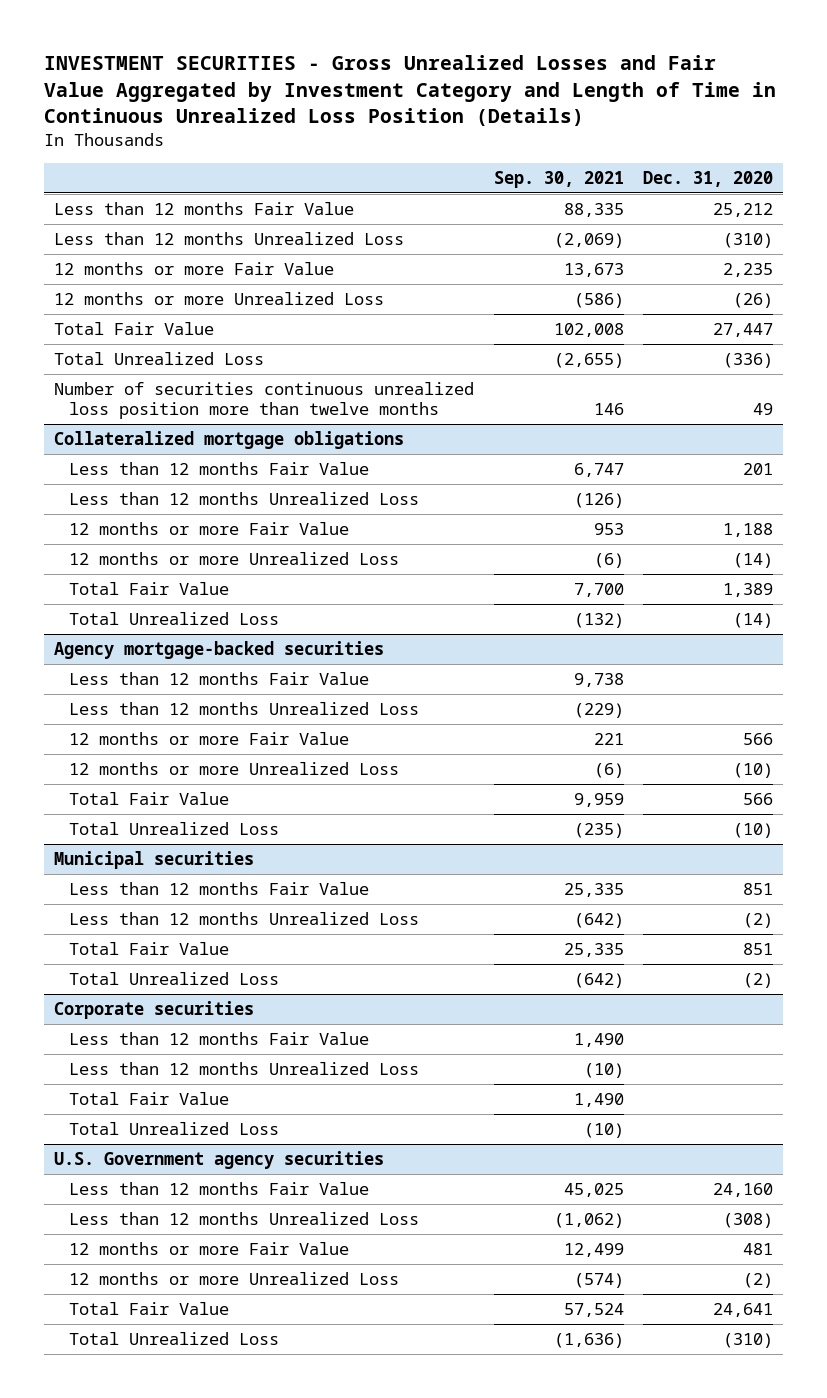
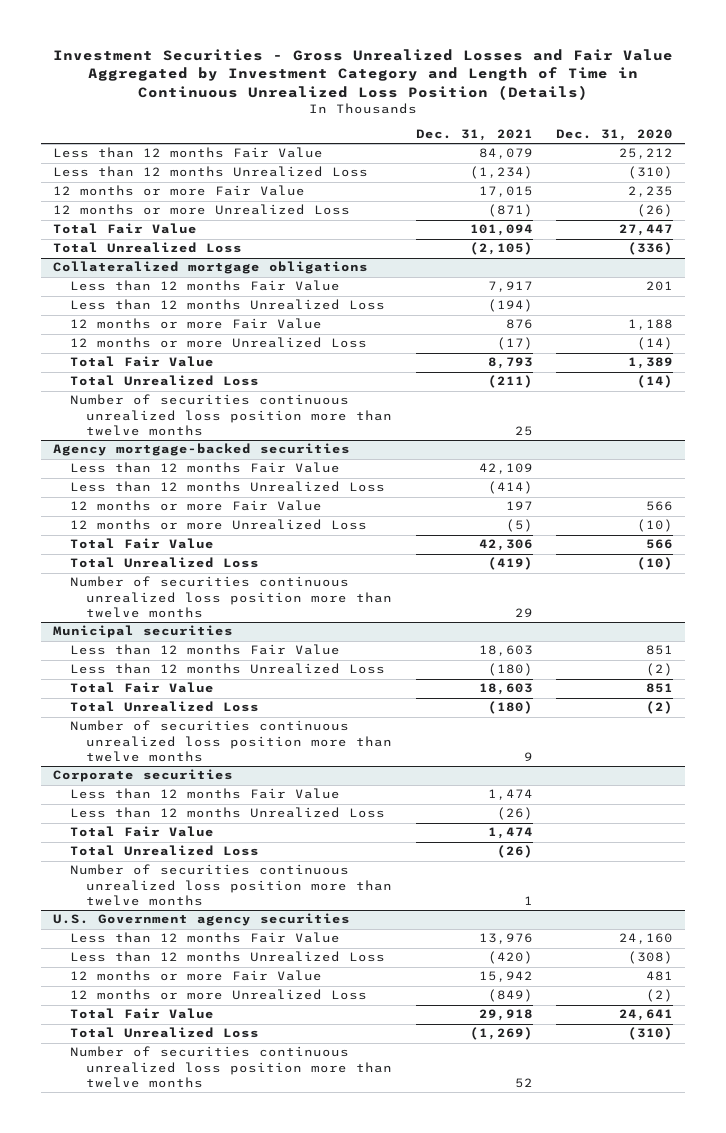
[44,55,777,127] INVESTMENT SECURITIES - Gross Unrealized Losses and Fair Value Aggregated by Investment Category and Length of Time in Continuous Unrealized Loss Position (Details) -> [53,48,674,100] Investment Securities - Gross Unrealized Losses and Fair Value Aggregated by Investment Category and Length of Time in Continuous Unrealized Loss Position (Details)
[493,170,624,188] Sep. 30, 2021 -> none
none -> [415,129,533,142] Dec. 31, 2021
[53,381,474,420] Number of securities continuous unrealized loss position more than twelve months -> none
none -> [69,394,393,437] Number of securities continuous unrealized loss position more than twelve months
none -> [69,576,393,619] Number of securities continuous unrealized loss position more than twelve months
none -> [69,720,393,763] Number of securities continuous unrealized loss position more than twelve months
none -> [69,864,393,907] Number of securities continuous unrealized loss position more than twelve months
none -> [69,1046,393,1089] Number of securities continuous unrealized loss position more than twelve months

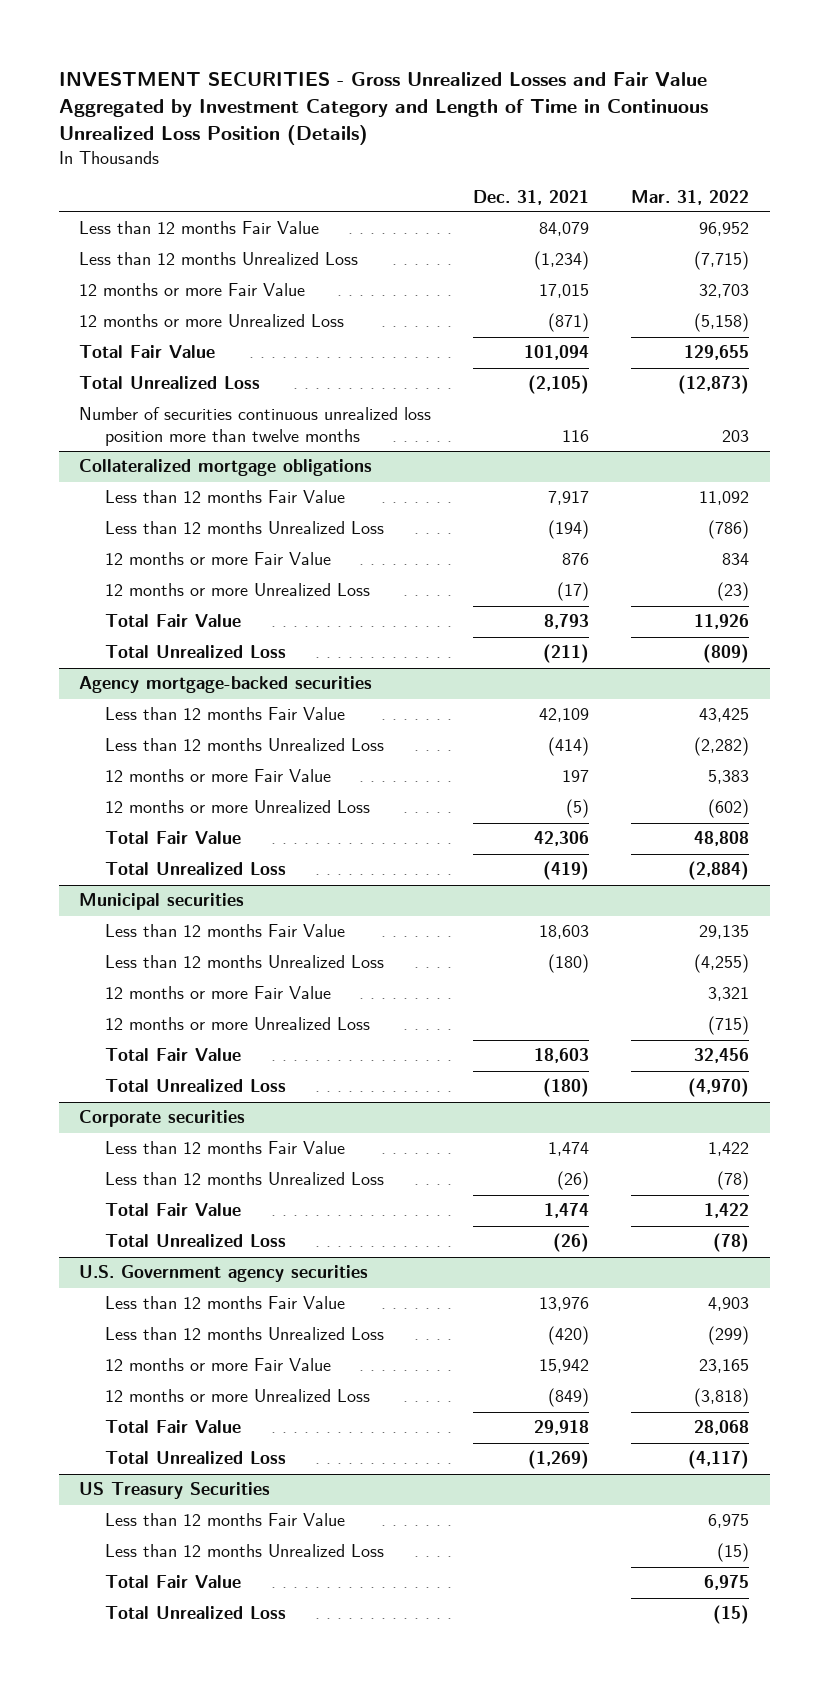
[53,48,674,100] Investment Securities - Gross Unrealized Losses and Fair Value Aggregated by Investment Category and Length of Time in Continuous Unrealized Loss Position (Details) -> [58,71,708,146] INVESTMENT SECURITIES - Gross Unrealized Losses and Fair Value Aggregated by Investment Category and Length of Time in Continuous Unrealized Loss Position (Details)
[556,129,674,142] Dec. 31, 2020 -> none
none -> [630,189,749,205] Mar. 31, 2022
none -> [79,407,432,446] Number of securities continuous unrealized loss position more than twelve months
[69,394,393,437] Number of securities continuous unrealized loss position more than twelve months -> none
[69,576,393,619] Number of securities continuous unrealized loss position more than twelve months -> none
none -> [105,986,332,1000] 12 months or more Fair Value
none -> [105,1017,371,1031] 12 months or more Unrealized Loss
[69,720,393,763] Number of securities continuous unrealized loss position more than twelve months -> none
[69,864,393,907] Number of securities continuous unrealized loss position more than twelve months -> none
[69,1046,393,1089] Number of securities continuous unrealized loss position more than twelve months -> none
none -> [79,1482,271,1500] US Treasury Securities
none -> [105,1513,346,1527] Less than 12 months Fair Value
none -> [105,1544,385,1558] Less than 12 months Unrealized Loss
none -> [105,1575,242,1589] Total Fair Value
none -> [105,1606,287,1620] Total Unrealized Loss

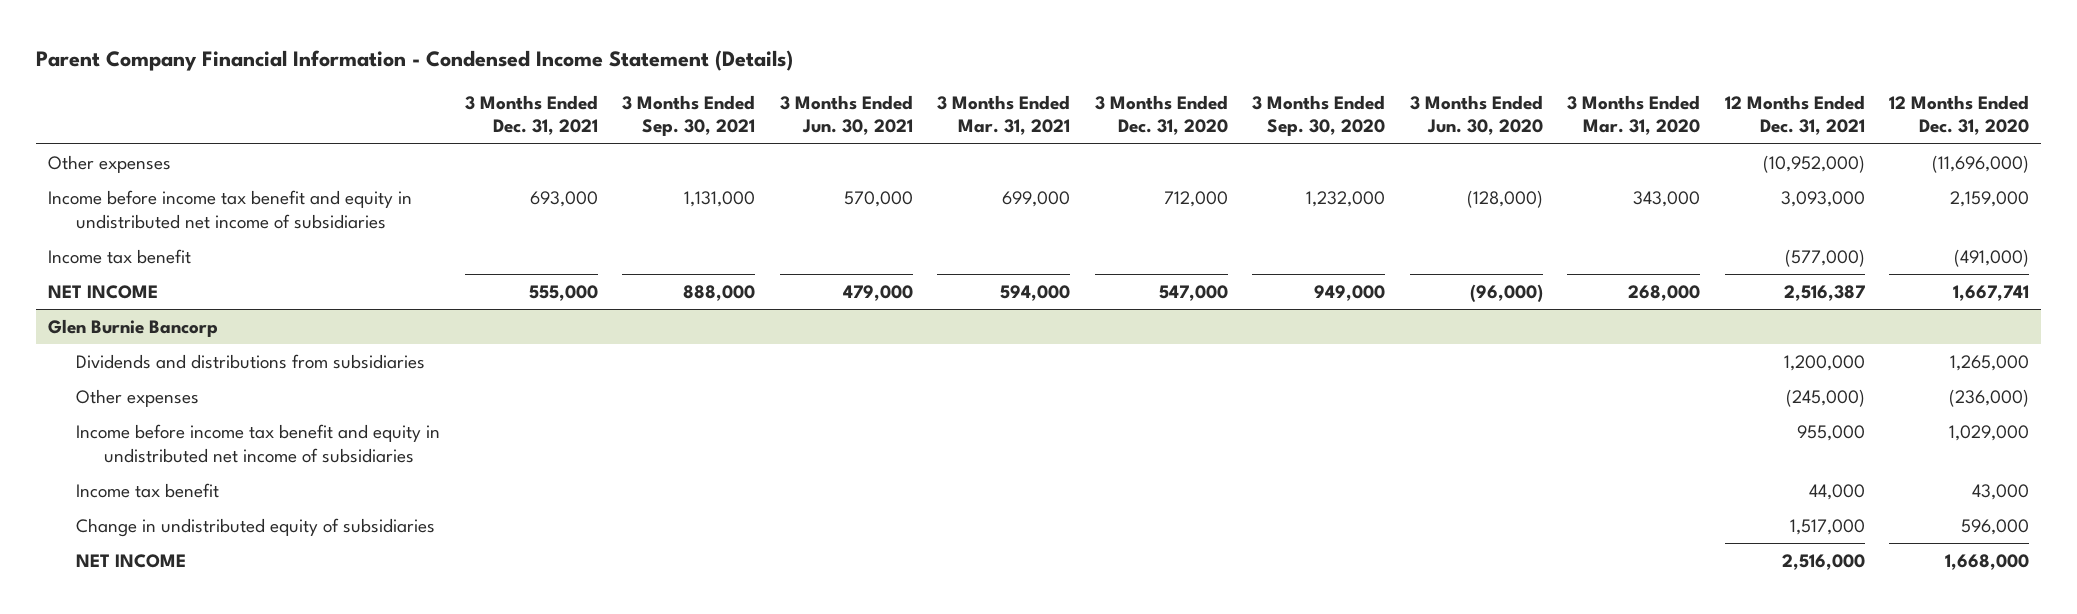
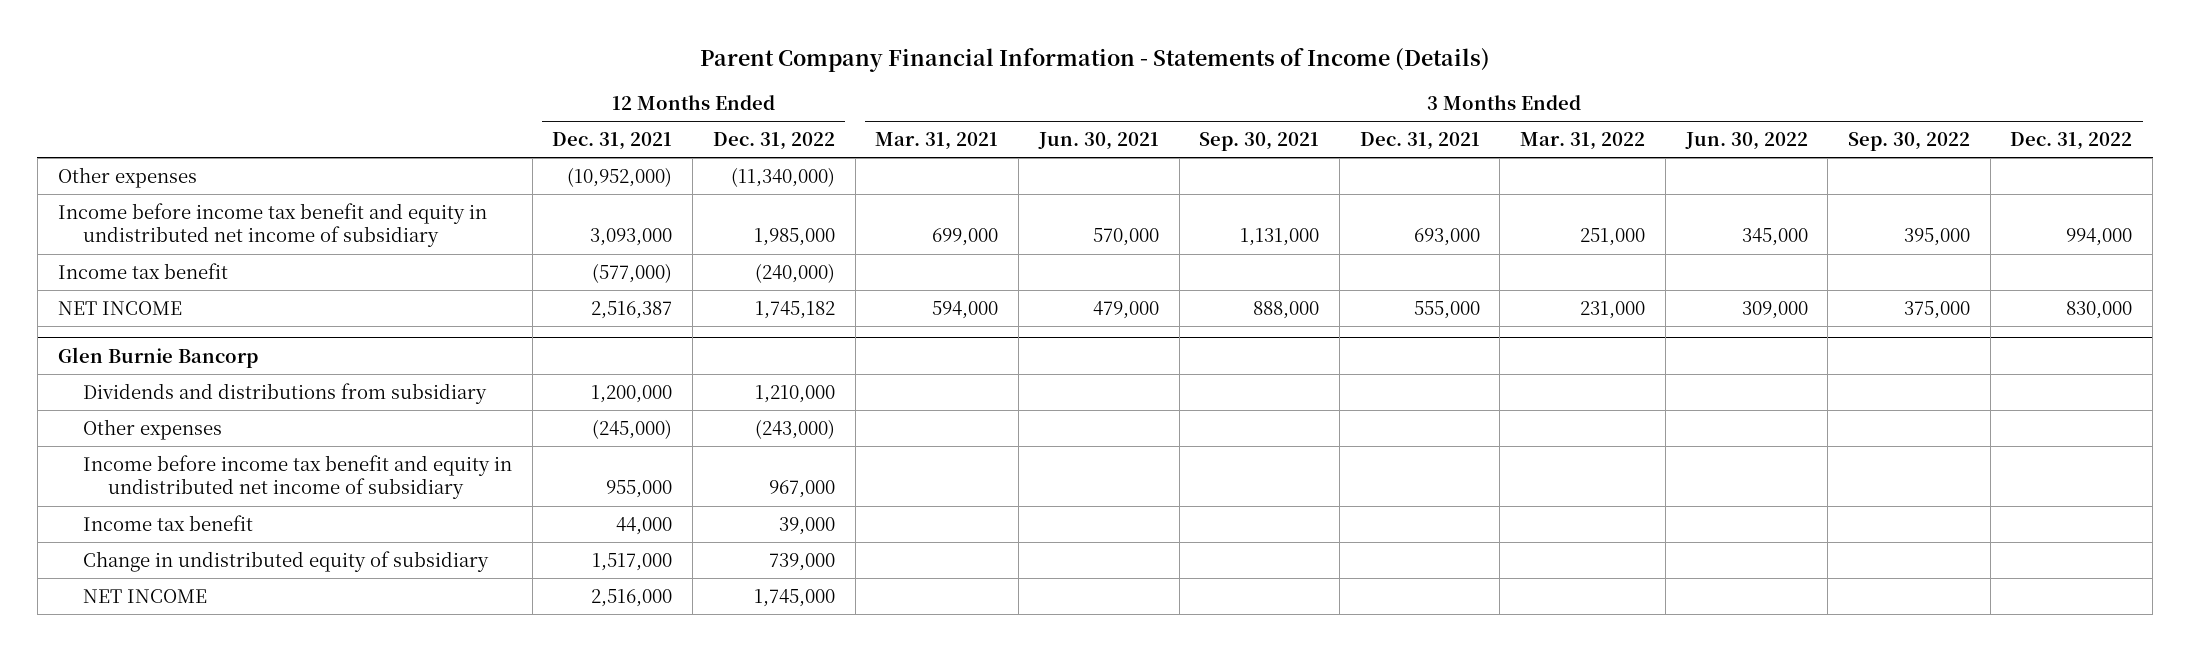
[36,49,794,71] Parent Company Financial Information - Condensed Income Statement (Details) -> [700,48,1491,73] Parent Company Financial Information - Statements of Income (Details)
[1094,94,1228,136] 3 Months Ended Dec. 31, 2020 -> none
[1252,94,1386,137] 3 Months Ended Sep. 30, 2020 -> none
[1409,94,1543,136] 3 Months Ended Jun. 30, 2020 -> none
[1567,94,1701,136] 3 Months Ended Mar. 31, 2020 -> none
[1888,94,2029,136] 12 Months Ended Dec. 31, 2020 -> none
none -> [712,131,835,150] Dec. 31, 2022
none -> [1520,131,1646,150] Mar. 31, 2022
none -> [1684,131,1808,150] Jun. 30, 2022
none -> [1848,131,1971,151] Sep. 30, 2022
none -> [2010,131,2133,150] Dec. 31, 2022
[48,189,413,229] Income before income tax benefit and equity in undistributed net income of subsidiaries -> [57,202,487,248] Income before income tax benefit and equity in undistributed net income of subsidiary
[76,353,426,369] Dividends and distributions from subsidiaries -> [82,382,487,404] Dividends and distributions from subsidiary
[76,423,441,463] Income before income tax benefit and equity in undistributed net income of subsidiaries -> [82,454,512,500] Income before income tax benefit and equity in undistributed net income of subsidiary
[76,517,436,537] Change in undistributed equity of subsidiaries -> [82,550,489,572] Change in undistributed equity of subsidiary

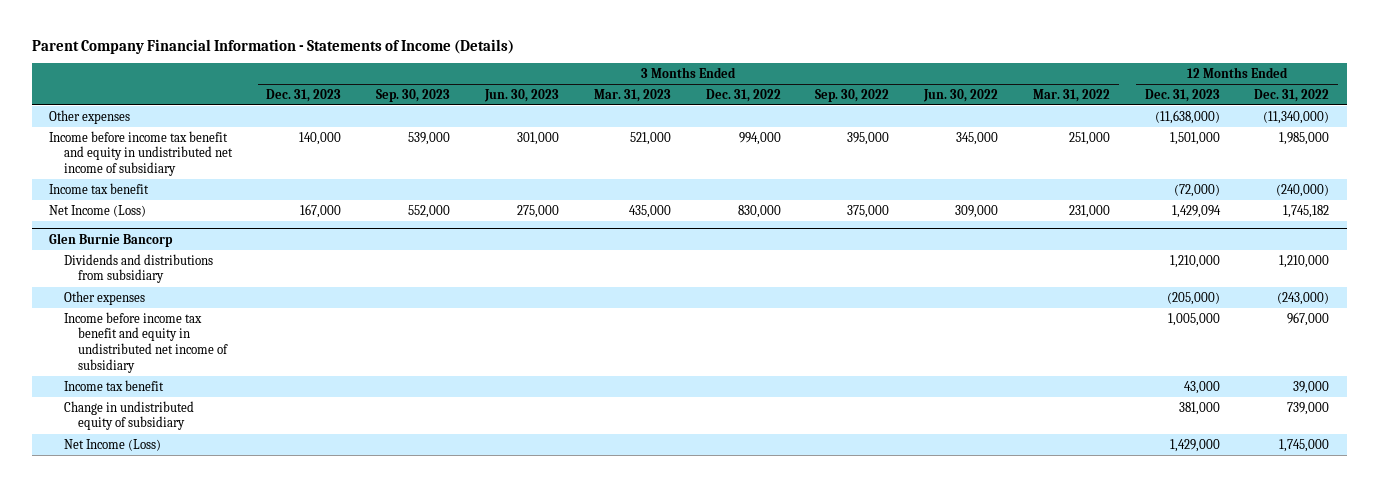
[552,131,673,150] Dec. 31, 2021 -> none
[875,131,999,150] Mar. 31, 2021 -> none
[1037,131,1159,150] Jun. 30, 2021 -> none
[1199,131,1320,151] Sep. 30, 2021 -> none
[1359,131,1480,150] Dec. 31, 2021 -> none
none -> [266,88,342,102] Dec. 31, 2023
none -> [376,88,451,102] Sep. 30, 2023
none -> [484,88,560,102] Jun. 30, 2023
none -> [593,88,671,102] Mar. 31, 2023
none -> [1144,88,1220,102] Dec. 31, 2023
[57,300,182,315] NET INCOME -> [49,204,147,217] Net Income (Loss)
[82,588,207,603] NET INCOME -> [63,438,161,451] Net Income (Loss)

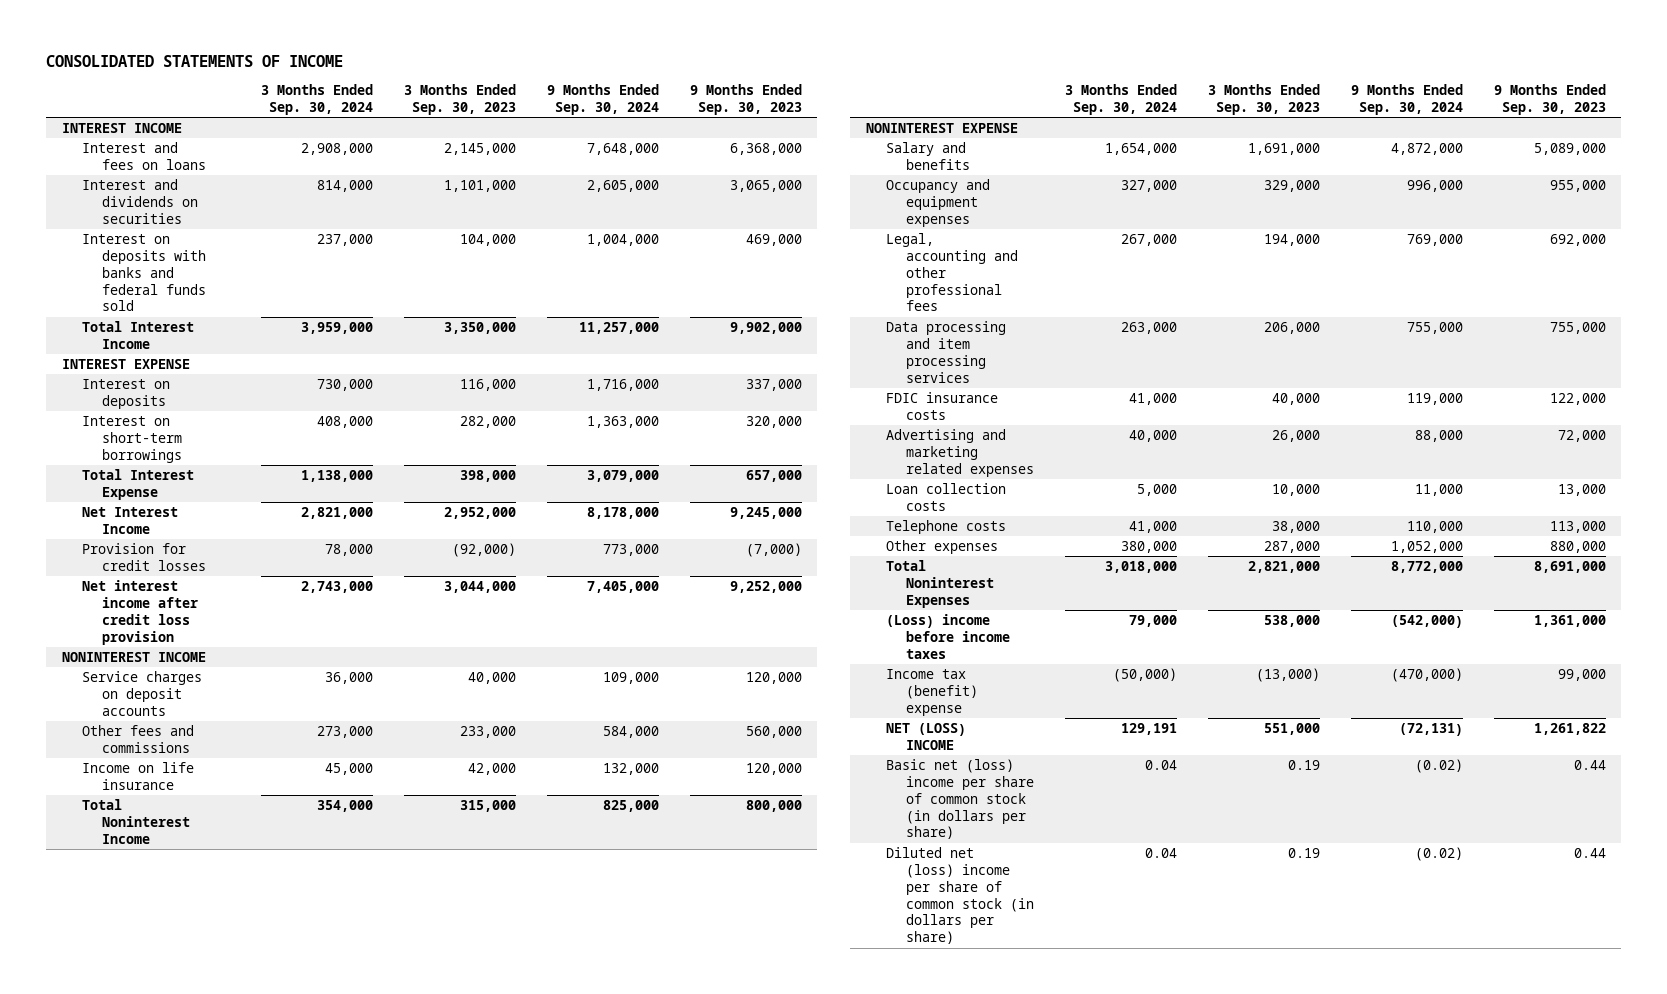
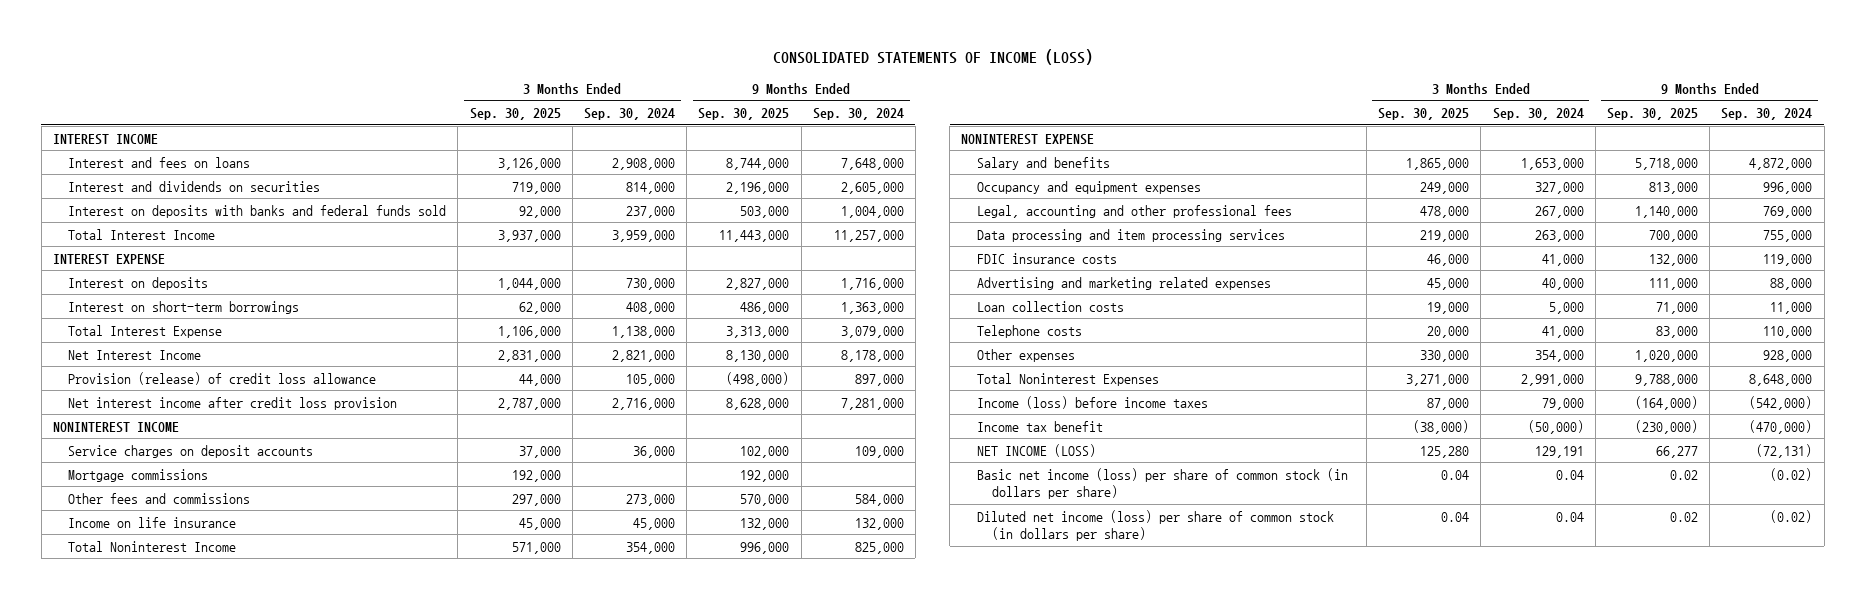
[46,54,344,67] CONSOLIDATED STATEMENTS OF INCOME -> [772,49,1093,66] CONSOLIDATED STATEMENTS OF INCOME (LOSS)
[403,84,516,116] 3 Months Ended Sep. 30, 2023 -> none
[689,84,802,116] 9 Months Ended Sep. 30, 2023 -> none
none -> [469,108,561,121] Sep. 30, 2025
none -> [698,108,790,121] Sep. 30, 2025
[81,542,206,571] Provision for credit losses -> [68,371,377,385] Provision (release) of credit loss allowance
[324,543,373,556] 78,000 -> [626,373,676,386] 105,000
[602,543,659,556] 773,000 -> [854,373,904,386] 897,000
[300,580,373,593] 2,743,000 -> [612,397,676,410] 2,716,000
[586,580,659,593] 7,405,000 -> [840,397,904,410] 7,281,000
none -> [68,468,209,482] Mortgage commissions
[1104,142,1177,155] 1,654,000 -> [1520,157,1584,170] 1,653,000
[1120,540,1177,553] 380,000 -> [1534,349,1584,362] 354,000
[1390,540,1463,553] 1,052,000 -> [1763,349,1813,362] 928,000
[1104,560,1177,573] 3,018,000 -> [1520,373,1584,386] 2,991,000
[1390,560,1463,573] 8,772,000 -> [1749,373,1813,386] 8,648,000
[885,613,1011,659] (Loss) income before income taxes -> [976,395,1208,409] Income (loss) before income taxes
[885,668,979,716] Income tax (benefit) expense -> [976,420,1103,432] Income tax benefit
[885,722,966,750] NET (LOSS) INCOME -> [976,443,1096,457] NET INCOME (LOSS)
[885,758,1035,840] Basic net (loss) income per share of common stock (in dollars per share) -> [976,467,1348,499] Basic net income (loss) per share of common stock (in dollars per share)
[885,846,1035,945] Diluted net (loss) income per share of common stock (in dollars per share) -> [976,509,1334,541] Diluted net income (loss) per share of common stock (in dollars per share)

